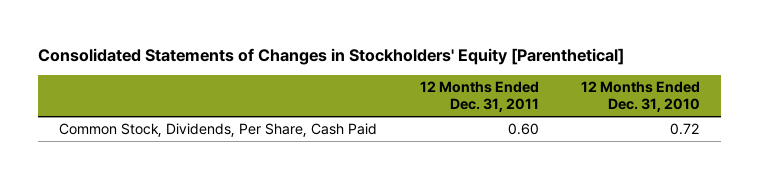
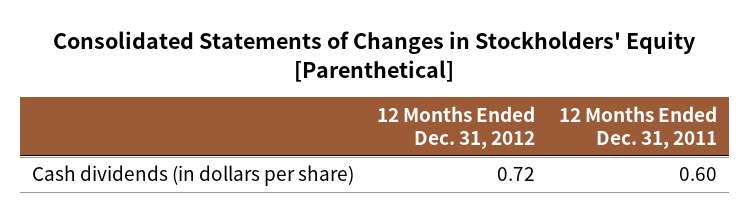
[580,81,700,113] 12 Months Ended Dec. 31, 2010 -> none
none -> [377,105,536,150] 12 Months Ended Dec. 31, 2012
[59,123,378,138] Common Stock, Dividends, Per Share, Cash Paid -> [31,165,354,187] Cash dividends (in dollars per share)

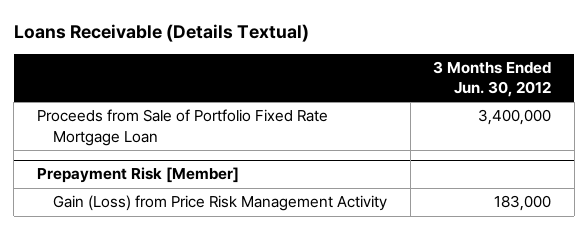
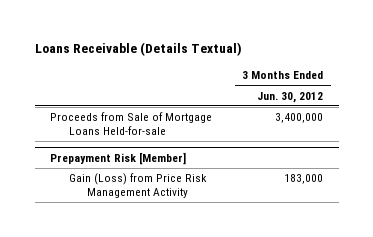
[36,109,328,146] Proceeds from Sale of Portfolio Fixed Rate Mortgage Loan -> [50,112,213,136] Proceeds from Sale of Mortgage Loans Held-for-sale

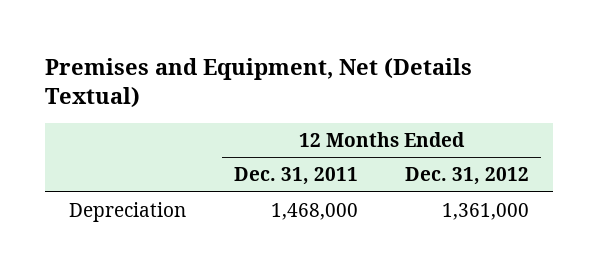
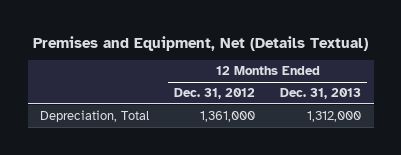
[233,167,358,186] Dec. 31, 2011 -> none
none -> [280,88,362,100] Dec. 31, 2013
[69,201,187,222] Depreciation -> [40,110,150,123] Depreciation, Total

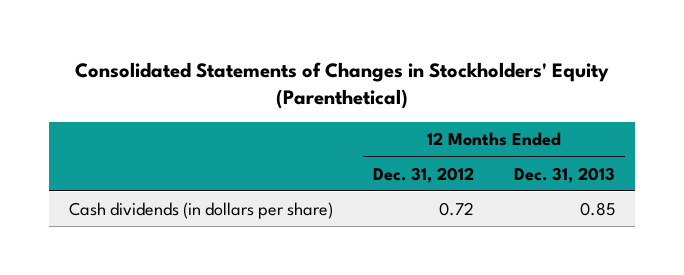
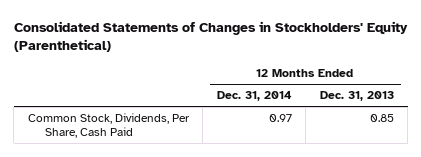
[373,166,475,183] Dec. 31, 2012 -> none
none -> [216,91,292,102] Dec. 31, 2014
[68,202,333,220] Cash dividends (in dollars per share) -> [27,112,190,138] Common Stock, Dividends, Per Share, Cash Paid

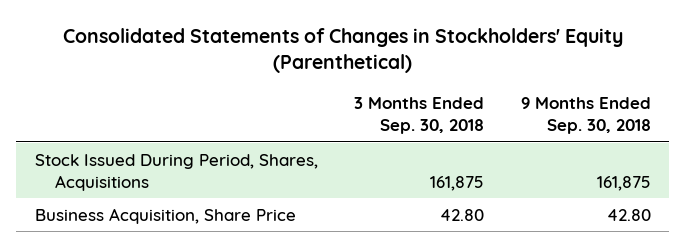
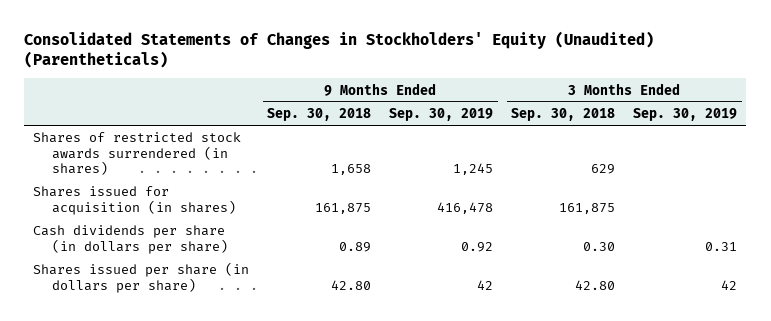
[62,27,623,74] Consolidated Statements of Changes in Stockholders' Equity (Parenthetical) -> [24,30,655,69] Consolidated Statements of Changes in Stockholders' Equity (Unaudited) (Parentheticals)
none -> [389,108,494,122] Sep. 30, 2019
none -> [633,108,738,122] Sep. 30, 2019
none -> [33,132,242,175] Shares of restricted stock awards surrendered (in shares)
[34,153,318,191] Stock Issued During Period, Shares, Acquisitions -> [33,186,237,215] Shares issued for acquisition (in shares)
none -> [33,225,229,254] Cash dividends per share (in dollars per share)
[34,207,296,224] Business Acquisition, Share Price -> [33,262,250,293] Shares issued per share (in dollars per share)

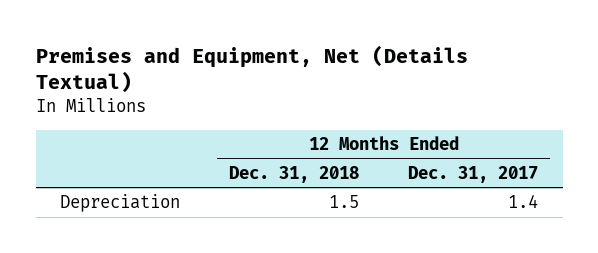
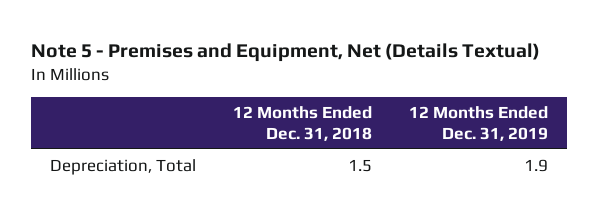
[35,44,468,94] Premises and Equipment, Net (Details Textual) -> [30,43,540,63] Note 5 - Premises and Equipment, Net (Details Textual)
[408,165,539,183] Dec. 31, 2017 -> none
none -> [408,106,548,141] 12 Months Ended Dec. 31, 2019
[60,194,181,213] Depreciation -> [49,158,196,175] Depreciation, Total

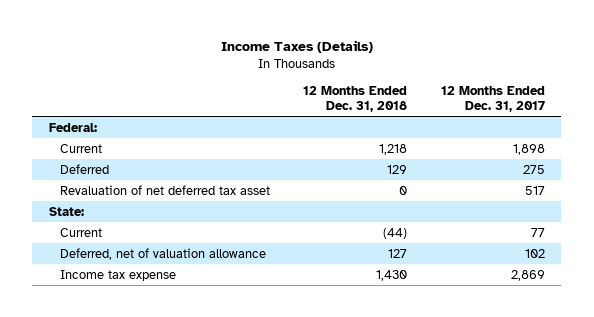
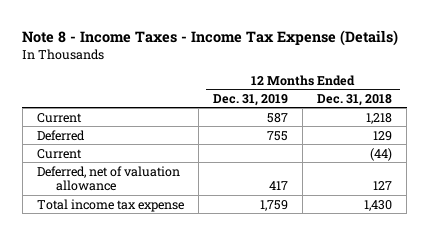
[220,40,373,54] Income Taxes (Details) -> [22,29,399,46] Note 8 - Income Taxes - Income Tax Expense (Details)
[440,86,545,113] 12 Months Ended Dec. 31, 2017 -> none
none -> [213,93,289,106] Dec. 31, 2019
[48,122,97,132] Federal: -> none
[59,184,270,195] Revaluation of net deferred tax asset -> none
[48,206,84,216] State: -> none
[59,269,176,281] Income tax expense -> [36,198,184,212] Total income tax expense

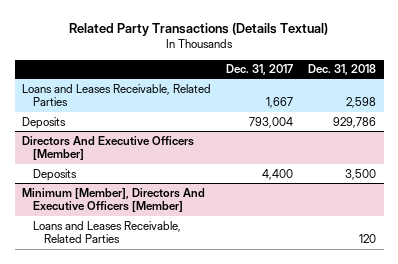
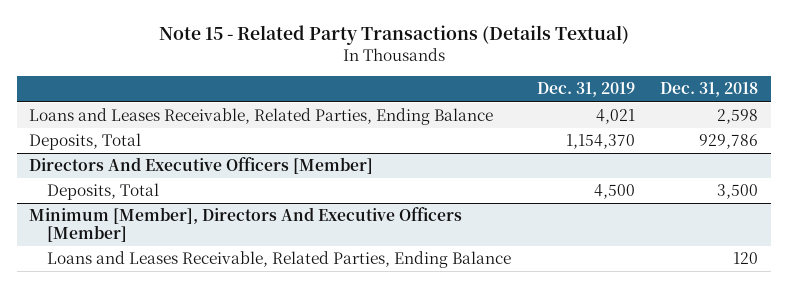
[69,22,329,36] Related Party Transactions (Details Textual) -> [158,25,629,46] Note 15 - Related Party Transactions (Details Textual)
[226,64,294,76] Dec. 31, 2017 -> none
none -> [536,82,635,98] Dec. 31, 2019
[22,83,212,107] Loans and Leases Receivable, Related Parties -> [29,108,494,126] Loans and Leases Receivable, Related Parties, Ending Balance
[22,116,67,129] Deposits -> [29,133,142,151] Deposits, Total
[33,168,78,181] Deposits -> [47,183,160,201] Deposits, Total
[33,220,182,244] Loans and Leases Receivable, Related Parties -> [47,251,512,269] Loans and Leases Receivable, Related Parties, Ending Balance

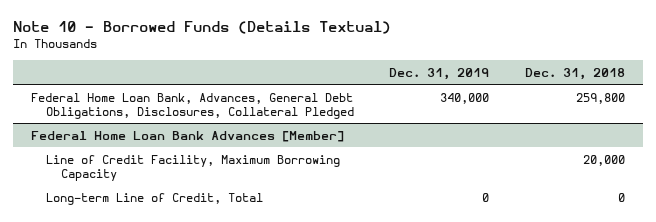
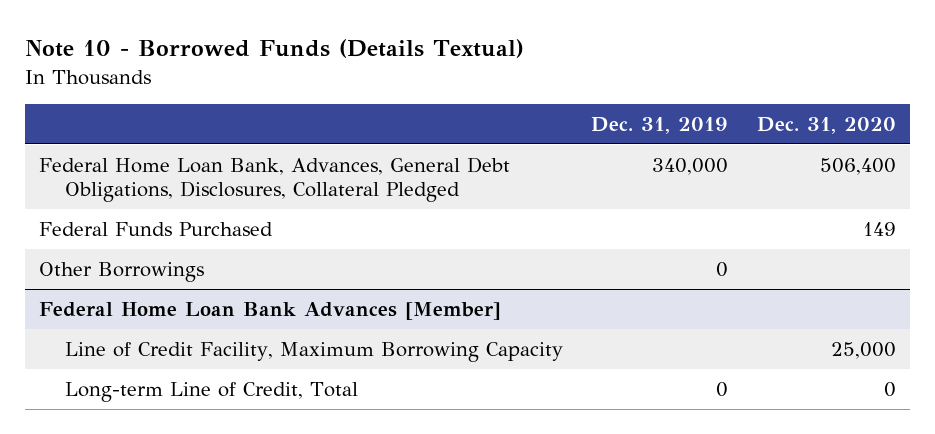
[525,67,626,80] Dec. 31, 2018 -> none
none -> [757,116,897,134] Dec. 31, 2020
none -> [39,221,274,236] Federal Funds Purchased
none -> [39,261,205,282] Other Borrowings

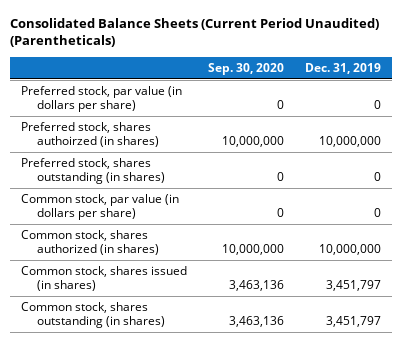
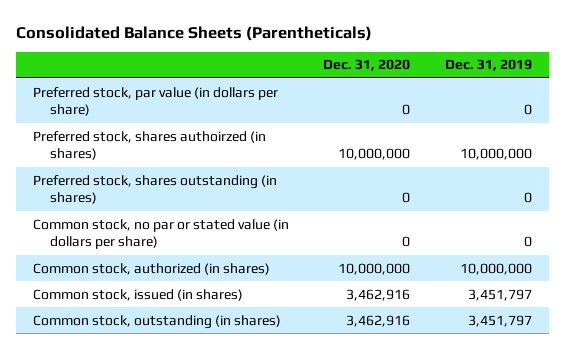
[9,17,379,48] Consolidated Balance Sheets (Current Period Unaudited) (Parentheticals) -> [15,25,372,41] Consolidated Balance Sheets (Parentheticals)
[207,62,284,75] Sep. 30, 2020 -> none
none -> [323,59,411,72] Dec. 31, 2020
[20,194,179,221] Common stock, par value (in dollars per share) -> [32,218,289,250] Common stock, no par or stated value (in dollars per share)
[20,230,159,256] Common stock, shares authorized (in shares) -> [32,262,270,275] Common stock, authorized (in shares)
[20,266,187,292] Common stock, shares issued (in shares) -> [32,288,243,301] Common stock, issued (in shares)
[20,302,165,329] Common stock, shares outstanding (in shares) -> [32,314,281,329] Common stock, outstanding (in shares)

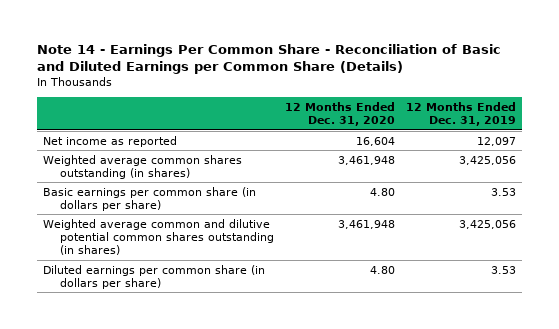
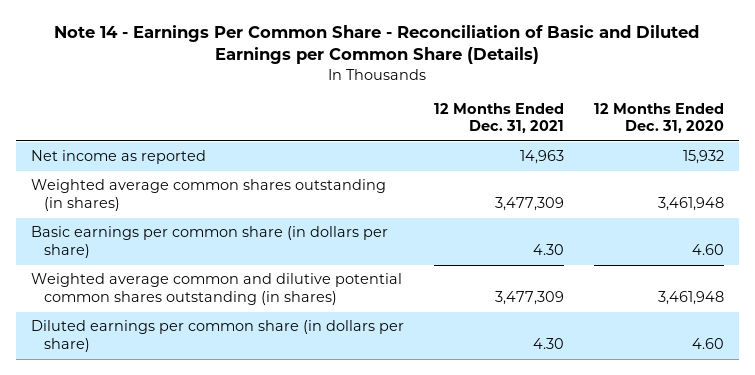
[406,102,517,127] 12 Months Ended Dec. 31, 2019 -> none
none -> [433,102,564,134] 12 Months Ended Dec. 31, 2021
[355,136,395,146] 16,604 -> [682,150,724,165] 15,932
[369,187,395,196] 4.80 -> [691,244,724,256] 4.60
[369,265,395,274] 4.80 -> [691,338,724,350] 4.60

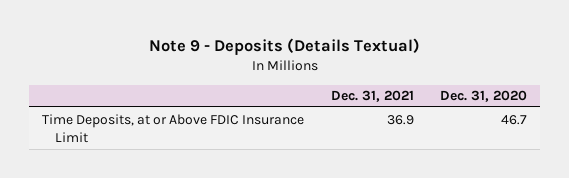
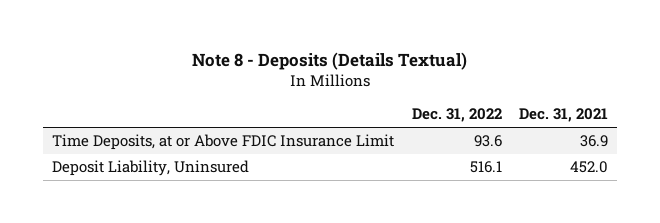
[148,38,420,56] Note 9 - Deposits (Details Textual) -> [192,52,468,71] Note 8 - Deposits (Details Textual)
[439,90,527,103] Dec. 31, 2020 -> none
none -> [411,108,502,123] Dec. 31, 2022
none -> [52,160,250,177] Deposit Liability, Uninsured

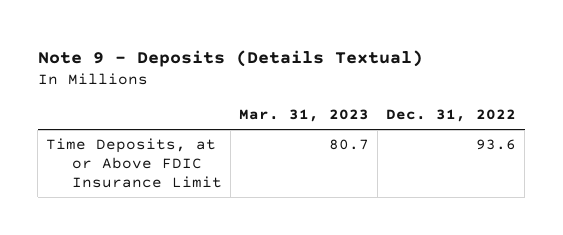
[192,52,468,71] Note 8 - Deposits (Details Textual) -> [37,49,423,67] Note 9 - Deposits (Details Textual)
[519,108,609,123] Dec. 31, 2021 -> none
none -> [238,109,369,123] Mar. 31, 2023
[52,160,250,177] Deposit Liability, Uninsured -> none

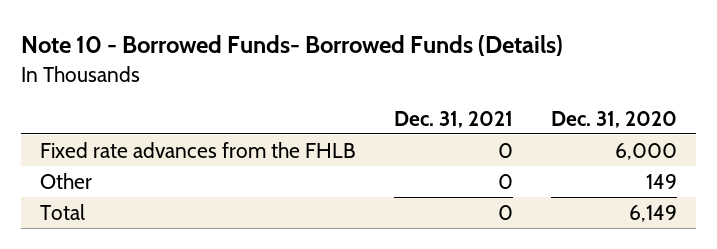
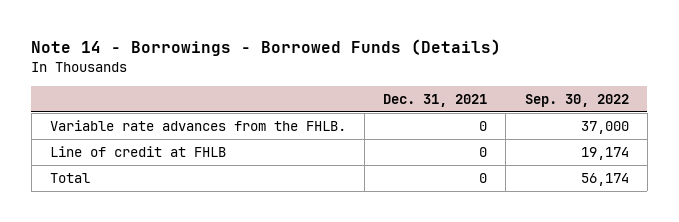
[20,35,563,57] Note 10 - Borrowed Funds- Borrowed Funds (Details) -> [31,39,502,57] Note 14 - Borrowings - Borrowed Funds (Details)
[550,110,677,128] Dec. 31, 2020 -> none
none -> [524,93,629,107] Sep. 30, 2022
[39,141,356,158] Fixed rate advances from the FHLB -> none
[39,172,92,189] Other -> [50,120,347,132] Variable rate advances from the FHLB.
none -> [50,146,227,158] Line of credit at FHLB

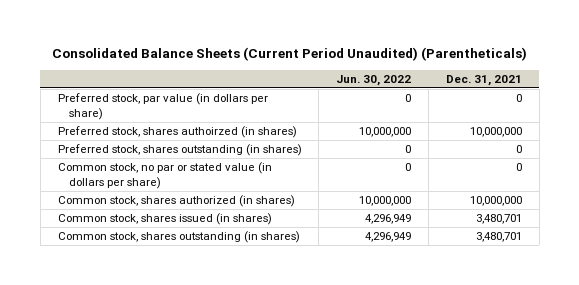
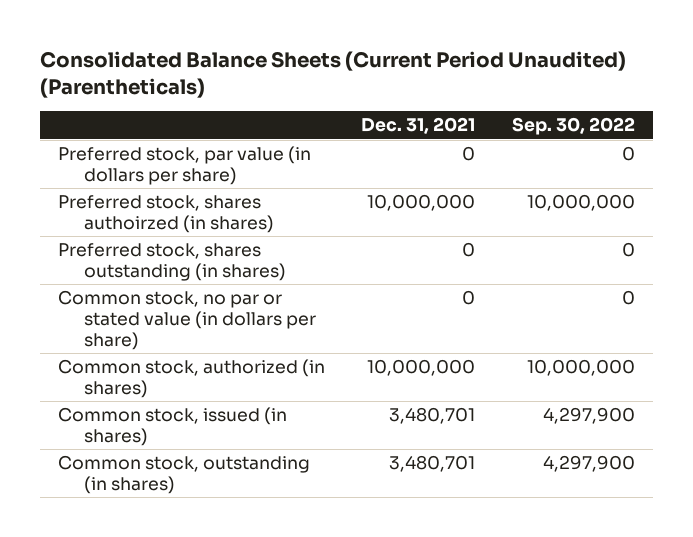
[336,74,412,86] Jun. 30, 2022 -> none
none -> [511,117,635,136] Sep. 30, 2022
[57,195,295,208] Common stock, shares authorized (in shares) -> [58,358,326,398] Common stock, authorized (in shares)
[57,213,272,226] Common stock, shares issued (in shares) -> [58,406,288,446] Common stock, issued (in shares)
[57,231,300,244] Common stock, shares outstanding (in shares) -> [58,454,311,494] Common stock, outstanding (in shares)

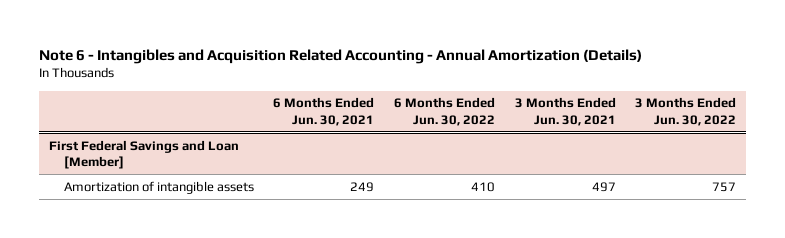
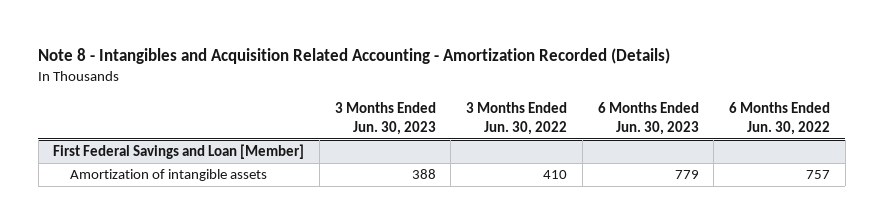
[38,48,642,64] Note 6 - Intangibles and Acquisition Related Accounting - Annual Amortization (Details) -> [38,48,671,65] Note 8 - Intangibles and Acquisition Related Accounting - Amortization Recorded (Details)
[273,97,375,126] 6 Months Ended Jun. 30, 2021 -> none
[514,97,616,126] 3 Months Ended Jun. 30, 2021 -> none
none -> [334,101,436,135] 3 Months Ended Jun. 30, 2023
none -> [597,101,699,135] 6 Months Ended Jun. 30, 2023
[470,181,495,192] 410 -> [805,170,830,180] 757
[712,181,737,192] 757 -> [543,170,568,180] 410

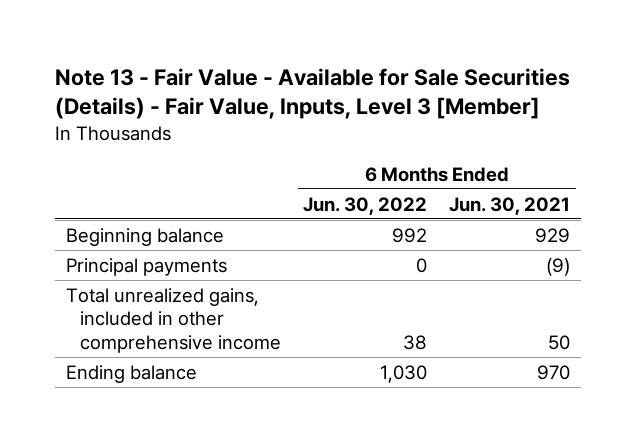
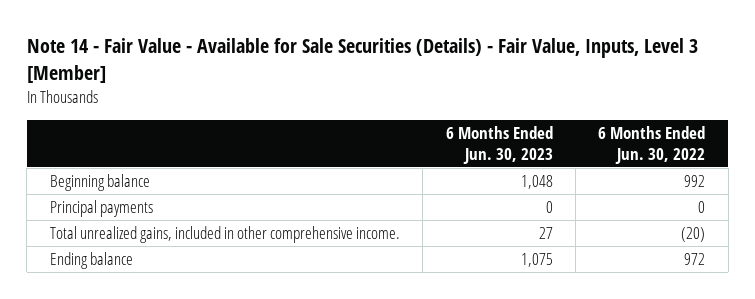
[55,67,571,120] Note 13 - Fair Value - Available for Sale Securities (Details) - Fair Value, Inputs, Level 3 [Member] -> [26,38,698,83] Note 14 - Fair Value - Available for Sale Securities (Details) - Fair Value, Inputs, Level 3 [Member]
[449,196,571,215] Jun. 30, 2021 -> none
none -> [445,125,553,164] 6 Months Ended Jun. 30, 2023
[66,287,282,353] Total unrealized gains, included in other comprehensive income -> [49,226,400,244] Total unrealized gains, included in other comprehensive income.
[403,334,428,350] 38 -> [681,227,706,243] (20)
[380,364,428,383] 1,030 -> [684,253,706,266] 972

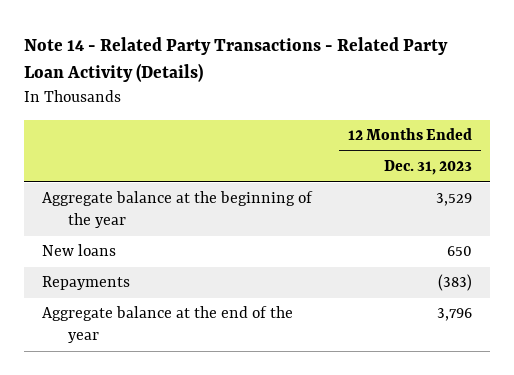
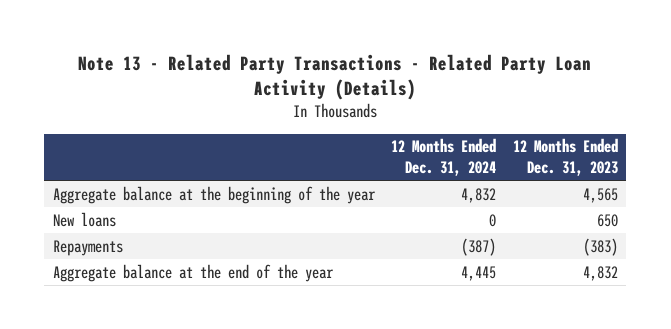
[24,37,449,83] Note 14 - Related Party Transactions - Related Party Loan Activity (Details) -> [78,53,592,101] Note 13 - Related Party Transactions - Related Party Loan Activity (Details)
none -> [391,138,497,176] 12 Months Ended Dec. 31, 2024
[435,193,472,207] 3,529 -> [583,187,619,203] 4,565
[436,308,472,322] 3,796 -> [583,265,619,281] 4,832

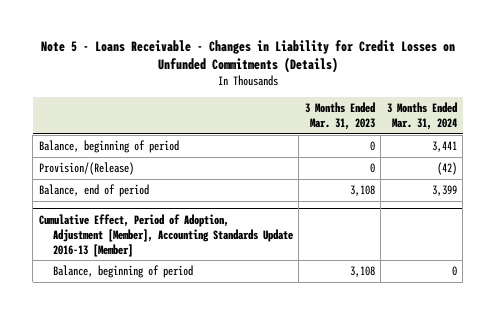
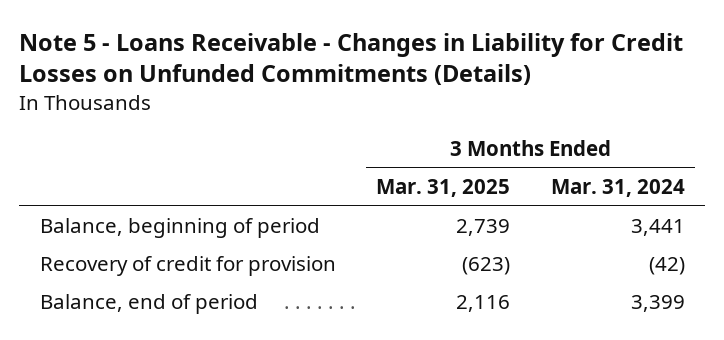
[304,101,375,130] 3 Months Ended Mar. 31, 2023 -> none
none -> [376,179,511,198] Mar. 31, 2025
[38,161,134,175] Provision/(Release) -> [39,256,336,277] Recovery of credit for provision
[38,213,293,257] Cumulative Effect, Period of Adoption, Adjustment [Member], Accounting Standards Update 2016-13 [Member] -> none
[52,264,193,278] Balance, beginning of period -> none

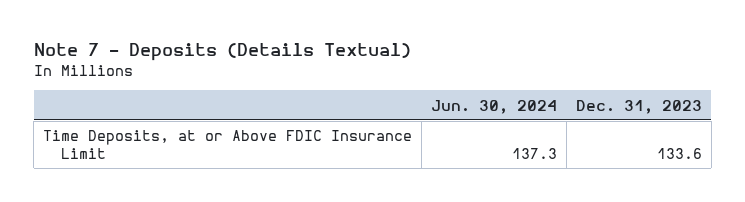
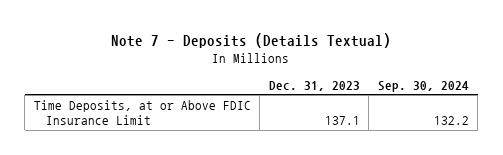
[431,99,558,114] Jun. 30, 2024 -> none
none -> [377,80,469,92] Sep. 30, 2024
[656,148,702,160] 133.6 -> [324,116,360,126] 137.1

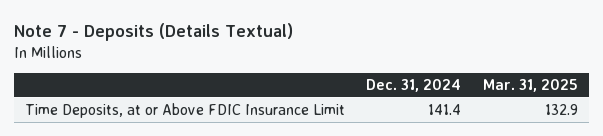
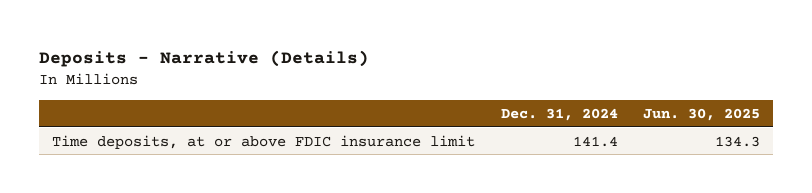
[13,23,293,42] Note 7 - Deposits (Details Textual) -> [39,50,370,68] Deposits - Narrative (Details)
[482,79,578,93] Mar. 31, 2025 -> none
none -> [643,107,761,121] Jun. 30, 2025
[24,102,345,118] Time Deposits, at or Above FDIC Insurance Limit -> [51,134,475,149] Time deposits, at or above FDIC insurance limit

